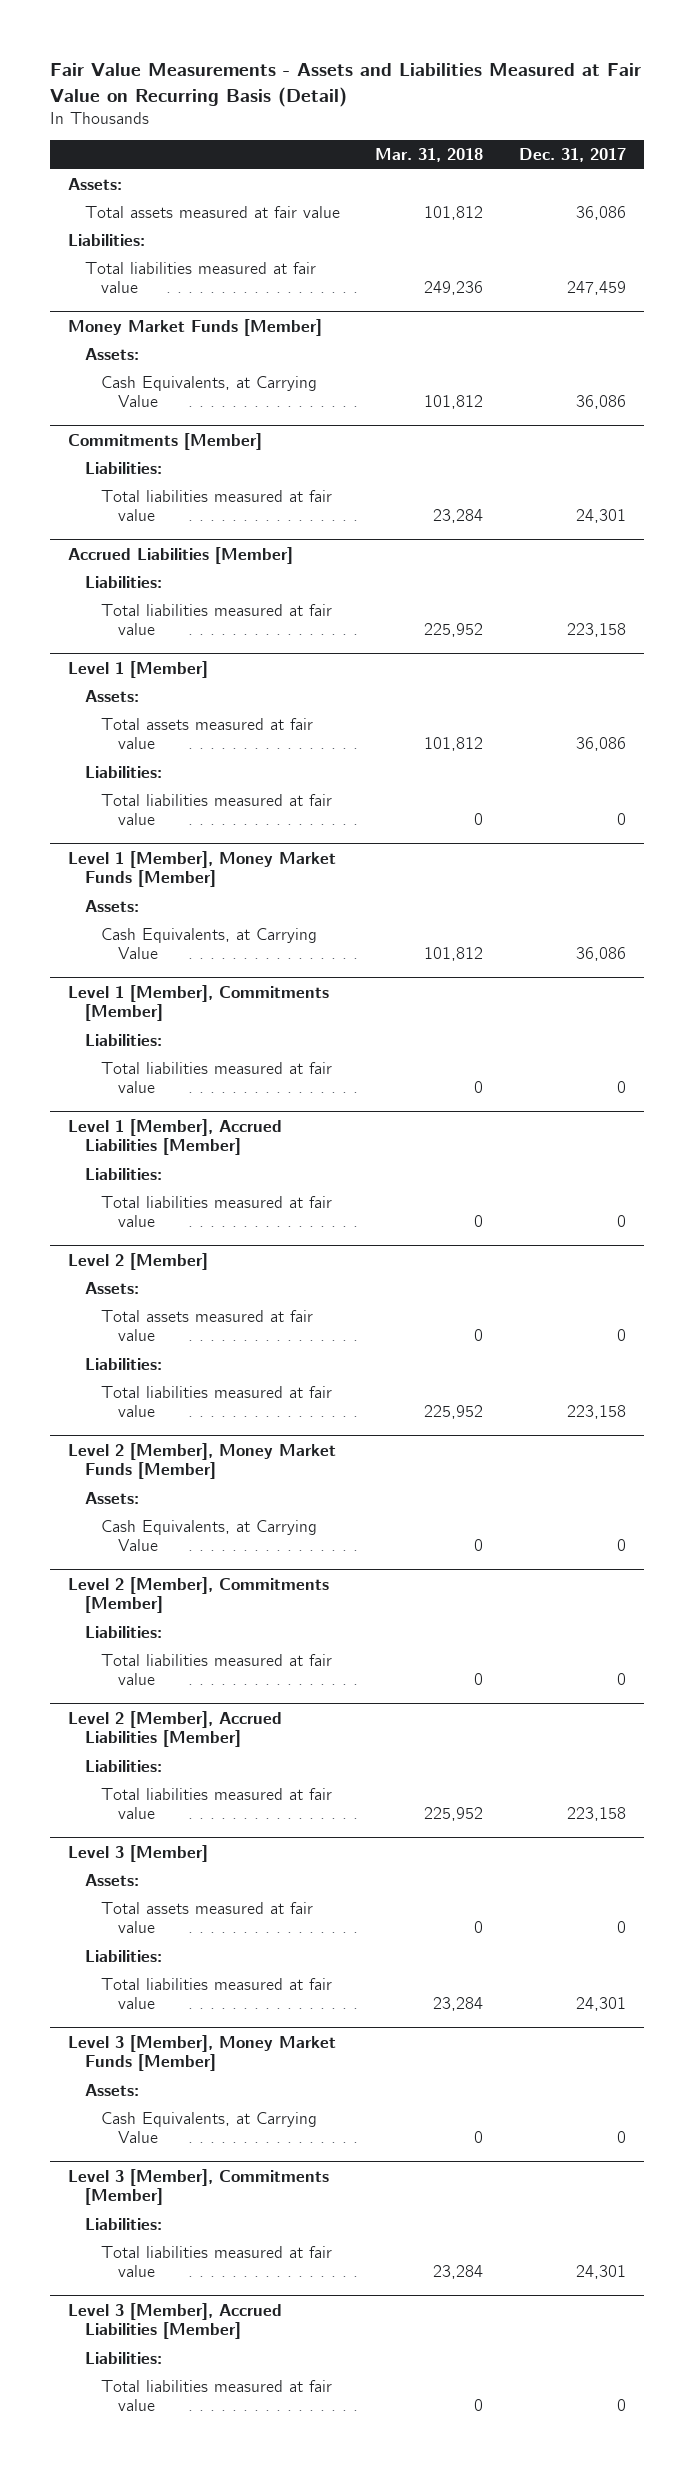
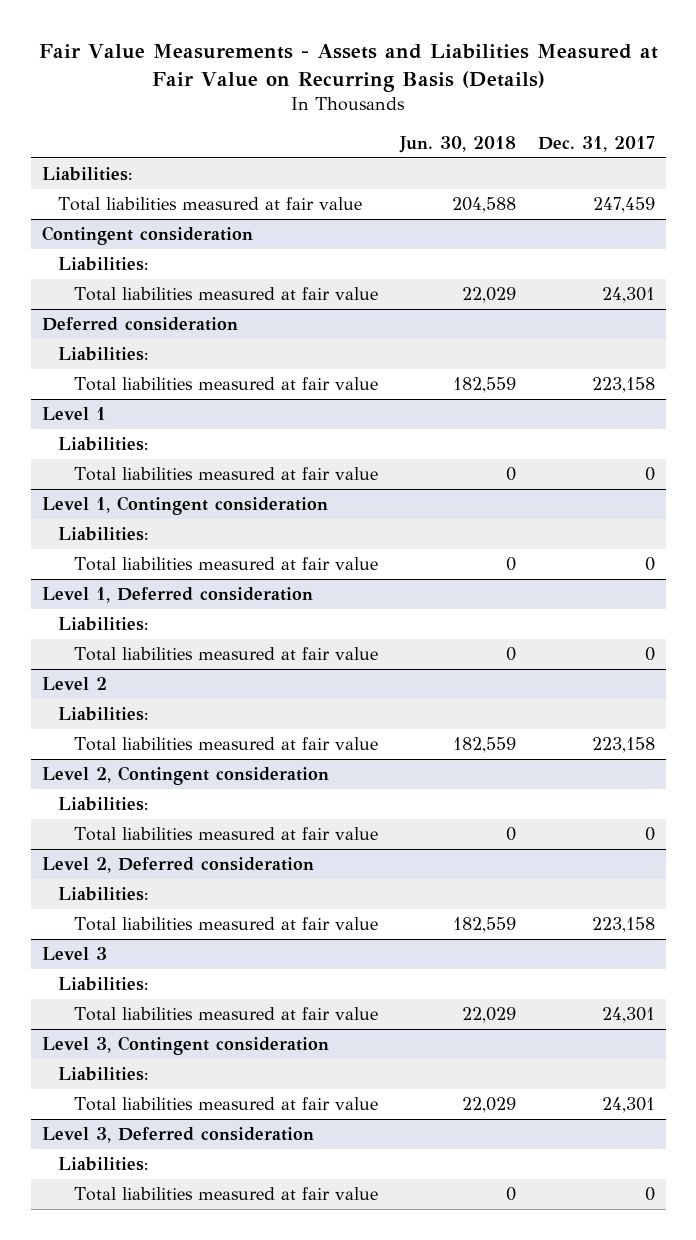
[50,63,642,107] Fair Value Measurements - Assets and Liabilities Measured at Fair Value on Recurring Basis (Detail) -> [39,44,659,92] Fair Value Measurements - Assets and Liabilities Measured at Fair Value on Recurring Basis (Details)
[375,148,484,163] Mar. 31, 2018 -> none
none -> [398,135,516,153] Jun. 30, 2018
[68,177,123,190] Assets: -> none
[84,205,340,218] Total assets measured at fair value -> none
[68,318,323,336] Money Market Funds [Member] -> none
[84,347,139,360] Assets: -> none
[101,375,318,408] Cash Equivalents, at Carrying Value -> none
[68,432,263,450] Commitments [Member] -> [41,226,253,246] Contingent consideration
[68,546,294,564] Accrued Liabilities [Member] -> [41,317,238,332] Deferred consideration
[84,689,139,702] Assets: -> none
[101,717,314,750] Total assets measured at fair value -> none
[68,660,209,678] Level 1 [Member] -> [41,407,106,421] Level 1
[68,850,337,888] Level 1 [Member], Money Market Funds [Member] -> none
[84,899,139,912] Assets: -> none
[101,927,318,960] Cash Equivalents, at Carrying Value -> none
[68,984,330,1022] Level 1 [Member], Commitments [Member] -> none
none -> [41,496,328,516] Level 1, Contingent consideration
[68,1118,283,1156] Level 1 [Member], Accrued Liabilities [Member] -> none
none -> [41,587,313,604] Level 1, Deferred consideration
[84,1281,139,1294] Assets: -> none
[101,1309,314,1342] Total assets measured at fair value -> none
[68,1252,209,1270] Level 2 [Member] -> [41,677,107,691] Level 2
[68,1442,337,1480] Level 2 [Member], Money Market Funds [Member] -> none
[84,1491,139,1504] Assets: -> none
[101,1519,318,1552] Cash Equivalents, at Carrying Value -> none
[68,1576,330,1614] Level 2 [Member], Commitments [Member] -> none
none -> [41,766,329,786] Level 2, Contingent consideration
[68,1710,283,1748] Level 2 [Member], Accrued Liabilities [Member] -> none
none -> [41,857,314,874] Level 2, Deferred consideration
[84,1873,139,1886] Assets: -> none
[101,1901,314,1934] Total assets measured at fair value -> none
[68,1844,209,1862] Level 3 [Member] -> [41,947,107,961] Level 3
[68,2034,337,2072] Level 3 [Member], Money Market Funds [Member] -> none
[84,2083,139,2096] Assets: -> none
[101,2111,318,2144] Cash Equivalents, at Carrying Value -> none
[68,2168,330,2206] Level 3 [Member], Commitments [Member] -> none
none -> [41,1036,329,1056] Level 3, Contingent consideration
[68,2302,283,2340] Level 3 [Member], Accrued Liabilities [Member] -> none
none -> [41,1127,314,1144] Level 3, Deferred consideration

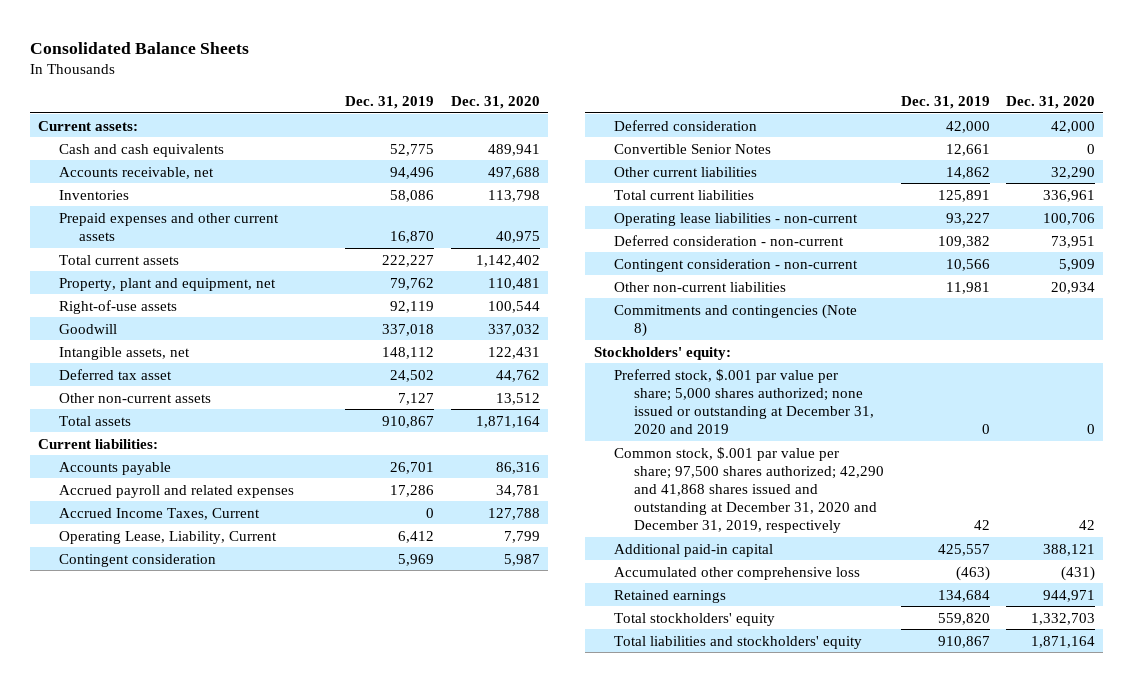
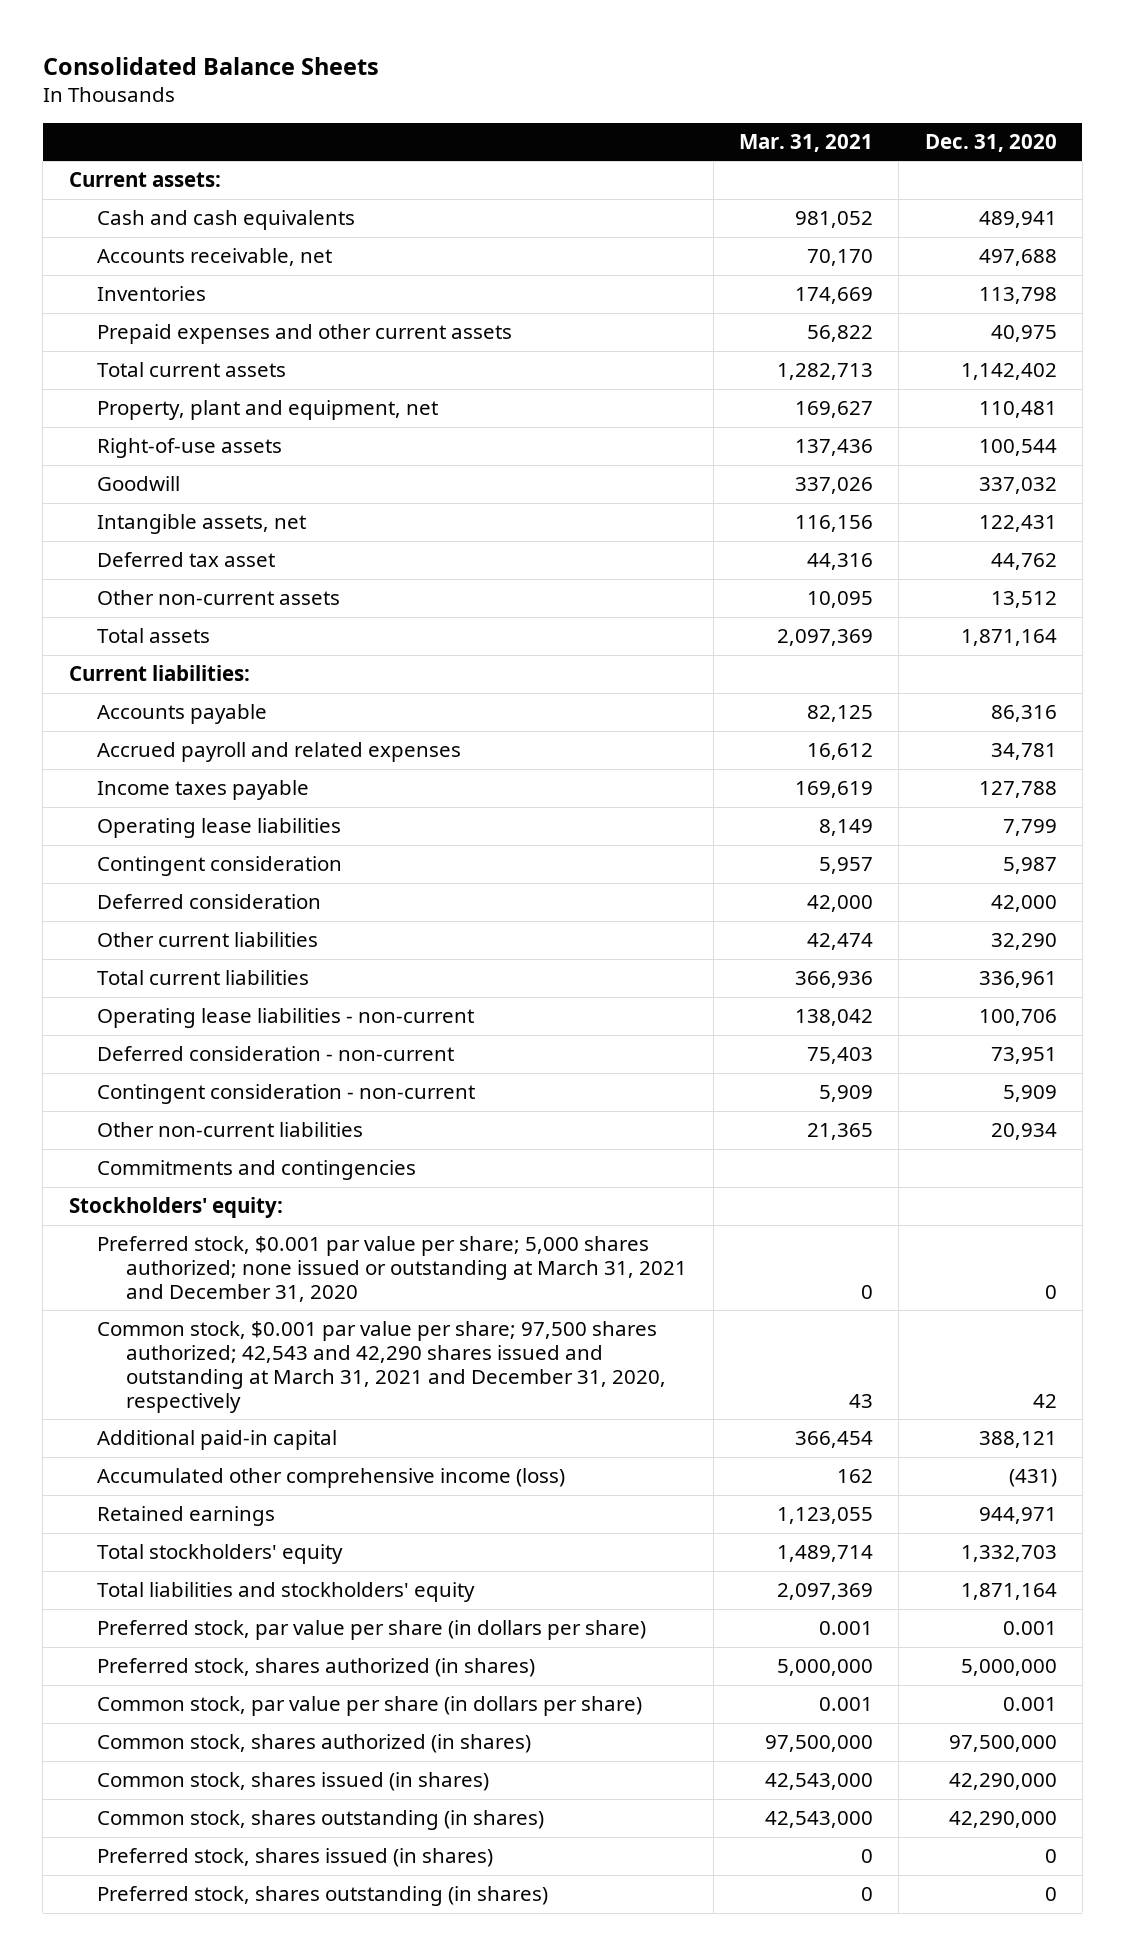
[345,95,435,109] Dec. 31, 2019 -> none
none -> [739,133,874,152] Mar. 31, 2021
[58,507,260,520] Accrued Income Taxes, Current -> [97,780,310,801] Income taxes payable
[58,530,277,544] Operating Lease, Liability, Current -> [97,818,342,839] Operating lease liabilities
[613,143,771,154] Convertible Senior Notes -> none
[613,303,857,337] Commitments and contingencies (Note 8) -> [97,1160,417,1181] Commitments and contingencies
[613,368,875,435] Preferred stock, $.001 par value per share; 5,000 shares authorized; none issued or outstanding at December 31, 2020 and 2019 -> [97,1236,688,1302] Preferred stock, $0.001 par value per share; 5,000 shares authorized; none issued or outstanding at March 31, 2021 and December 31, 2020
[613,446,885,534] Common stock, $.001 par value per share; 97,500 shares authorized; 42,290 and 41,868 shares issued and outstanding at December 31, 2020 and December 31, 2019, respectively -> [97,1321,667,1413] Common stock, $0.001 par value per share; 97,500 shares authorized; 42,543 and 42,290 shares issued and outstanding at March 31, 2021 and December 31, 2020, respectively
[613,566,860,580] Accumulated other comprehensive loss -> [97,1468,566,1489] Accumulated other comprehensive income (loss)
none -> [97,1620,647,1641] Preferred stock, par value per share (in dollars per share)
none -> [97,1658,536,1678] Preferred stock, shares authorized (in shares)
none -> [97,1696,643,1717] Common stock, par value per share (in dollars per share)
none -> [97,1734,532,1754] Common stock, shares authorized (in shares)
none -> [97,1772,490,1792] Common stock, shares issued (in shares)
none -> [97,1810,545,1831] Common stock, shares outstanding (in shares)
none -> [97,1848,494,1868] Preferred stock, shares issued (in shares)
none -> [97,1886,549,1907] Preferred stock, shares outstanding (in shares)

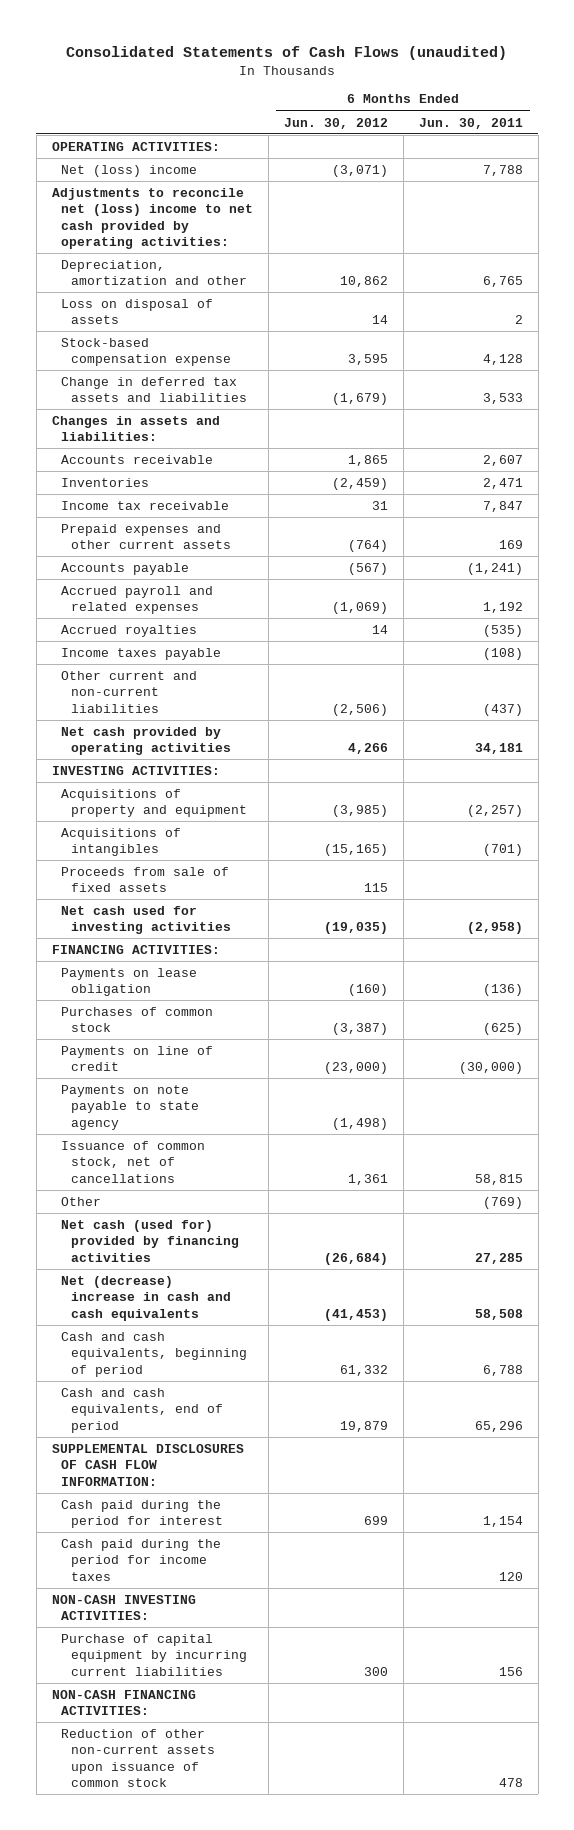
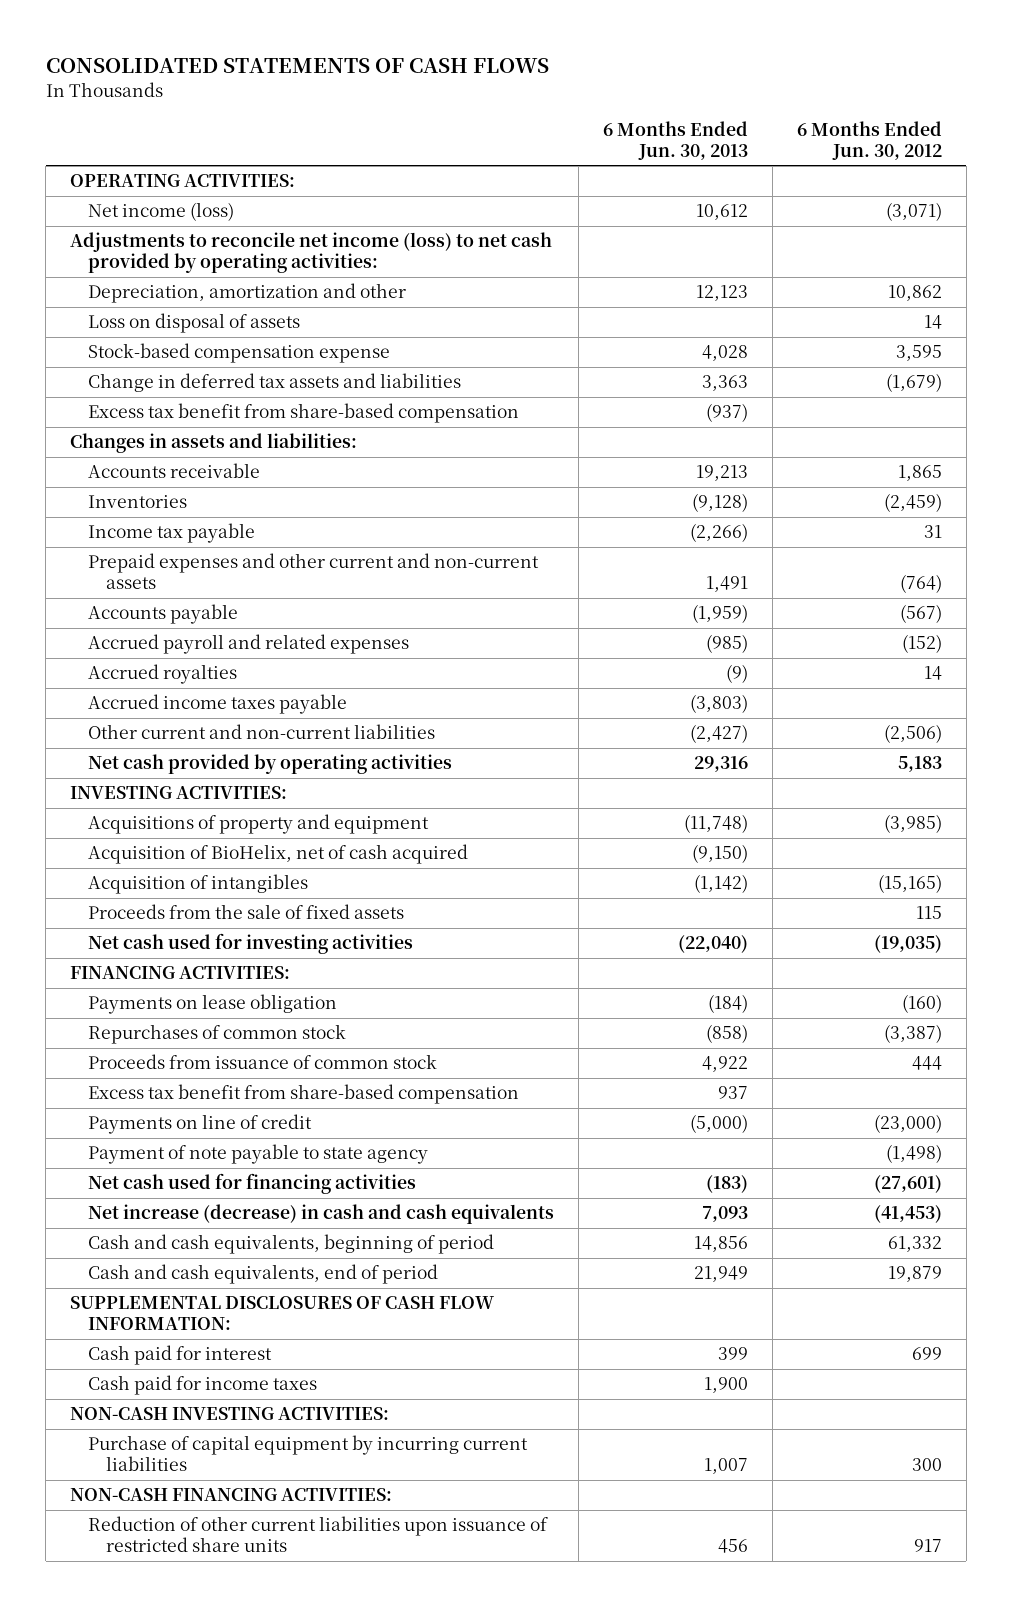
[66,45,508,60] Consolidated Statements of Cash Flows (unaudited) -> [45,58,549,74] CONSOLIDATED STATEMENTS OF CASH FLOWS
[418,117,523,129] Jun. 30, 2011 -> none
none -> [603,120,749,160] 6 Months Ended Jun. 30, 2013
[61,164,198,177] Net (loss) income -> [88,202,235,222] Net income (loss)
[51,187,254,250] Adjustments to reconcile net (loss) income to net cash provided by operating activities: -> [70,232,553,274] Adjustments to reconcile net income (loss) to net cash provided by operating activities:
none -> [88,403,520,424] Excess tax benefit from share-based compensation
[61,500,230,510] Income tax receivable -> [88,523,256,544] Income tax payable
[61,523,231,550] Prepaid expenses and other current assets -> [88,553,540,590] Prepaid expenses and other current and non-current assets
[332,602,389,615] (1,069) -> [901,634,942,654] (152)
[61,647,222,660] Income taxes payable -> [88,694,348,715] Accrued income taxes payable
[348,743,389,755] 4,266 -> [897,756,942,773] 5,183
none -> [88,844,469,865] Acquisition of BioHelix, net of cash acquired
[61,827,182,857] Acquisitions of intangibles -> [88,874,309,895] Acquisition of intangibles
[61,866,230,893] Proceeds from sale of fixed assets -> [88,904,405,920] Proceeds from the sale of fixed assets
[61,1006,214,1033] Purchases of common stock -> [88,1024,347,1045] Repurchases of common stock
none -> [88,1054,438,1070] Proceeds from issuance of common stock
none -> [88,1084,520,1105] Excess tax benefit from share-based compensation
[61,1140,206,1183] Issuance of common stock, net of cancellations -> none
[61,1196,102,1206] Other -> none
[61,1084,199,1130] Payments on note payable to state agency -> [88,1144,429,1165] Payment of note payable to state agency
[61,1219,239,1262] Net cash (used for) provided by financing activities -> [88,1173,417,1195] Net cash used for financing activities
[324,1252,389,1265] (26,684) -> [873,1175,942,1194] (27,601)
[61,1275,231,1321] Net (decrease) increase in cash and cash equivalents -> [88,1204,555,1225] Net increase (decrease) in cash and cash equivalents
[61,1499,223,1529] Cash paid during the period for interest -> [88,1345,273,1366] Cash paid for interest
[61,1538,222,1581] Cash paid during the period for income taxes -> [88,1375,318,1396] Cash paid for income taxes
[61,1728,215,1788] Reduction of other non-current assets upon issuance of common stock -> none
none -> [88,1516,549,1553] Reduction of other current liabilities upon issuance of restricted share units

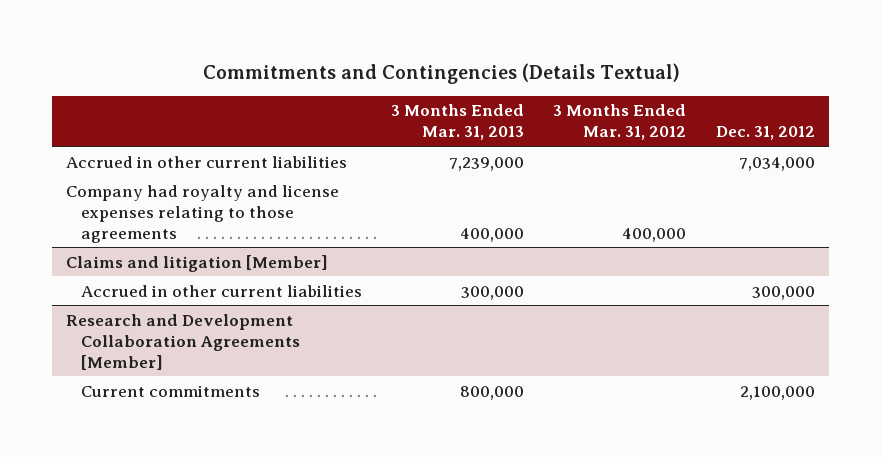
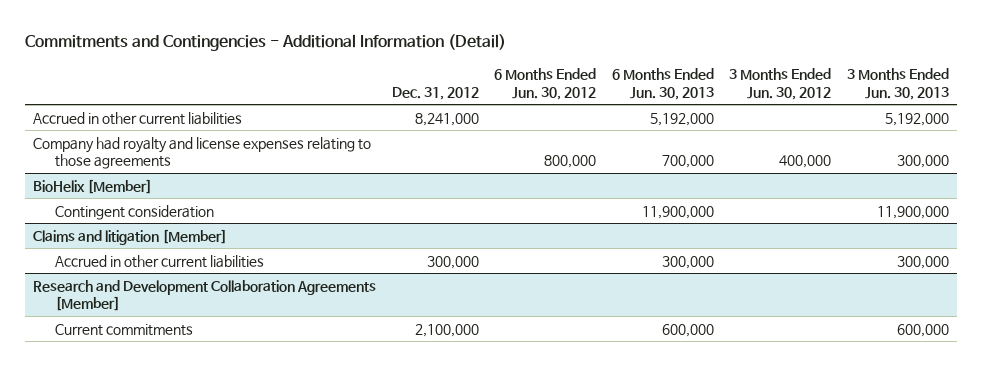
[202,62,680,84] Commitments and Contingencies (Details Textual) -> [25,34,507,52] Commitments and Contingencies - Additional Information (Detail)
[391,104,525,141] 3 Months Ended Mar. 31, 2013 -> none
[553,104,687,141] 3 Months Ended Mar. 31, 2012 -> none
none -> [494,67,597,100] 6 Months Ended Jun. 30, 2012
none -> [611,67,714,100] 6 Months Ended Jun. 30, 2013
none -> [729,67,832,100] 3 Months Ended Jun. 30, 2012
none -> [846,67,949,100] 3 Months Ended Jun. 30, 2013
[738,156,815,171] 7,034,000 -> [414,112,479,126] 8,241,000
none -> [33,178,153,194] BioHelix [Member]
none -> [55,204,215,220] Contingent consideration

